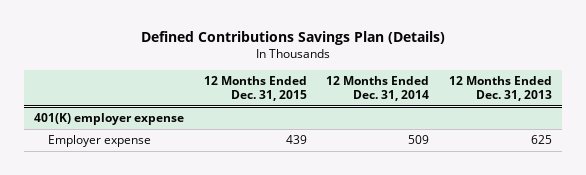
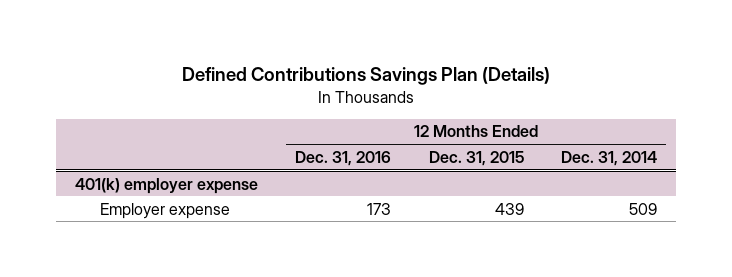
[449,76,553,102] 12 Months Ended Dec. 31, 2013 -> none
none -> [295,150,392,166] Dec. 31, 2016
[33,113,184,126] 401(K) employer expense -> [74,177,258,194] 401(k) employer expense

